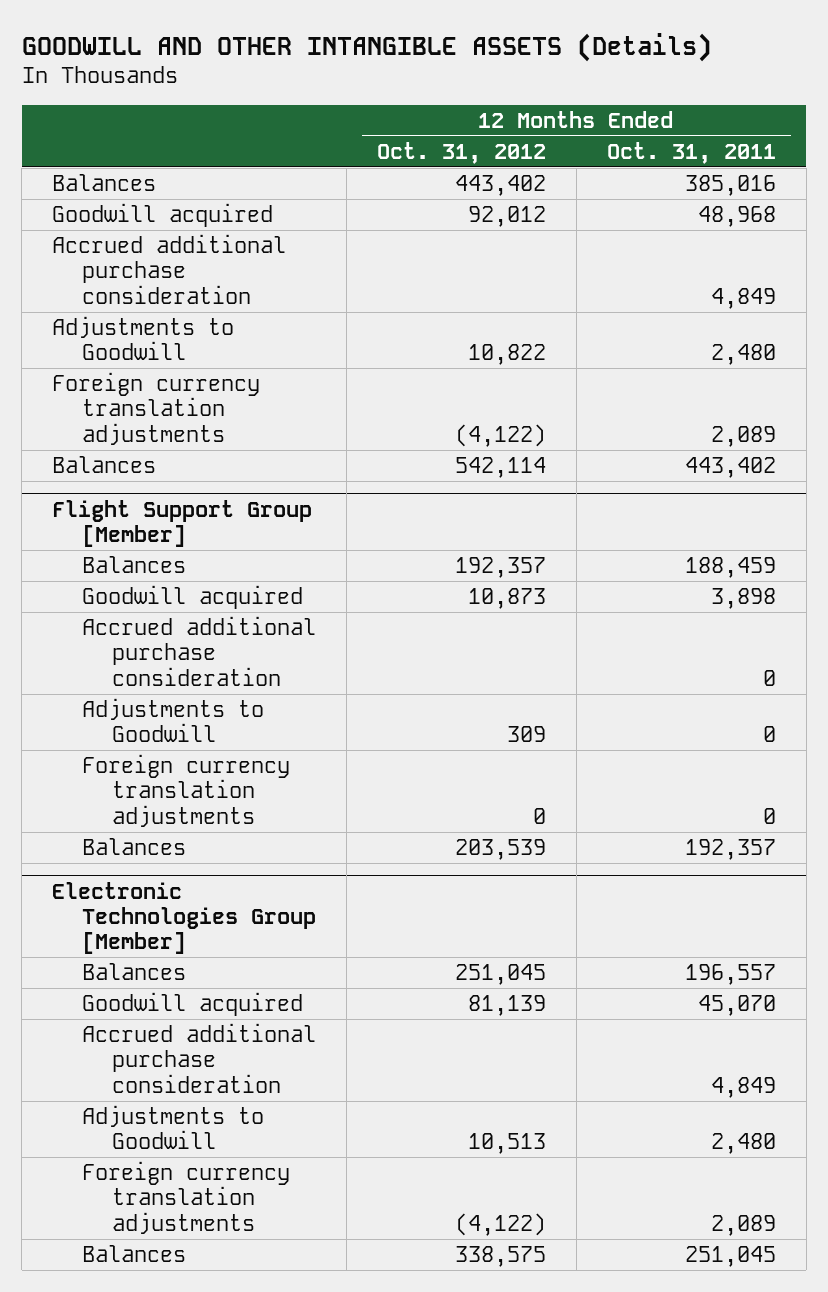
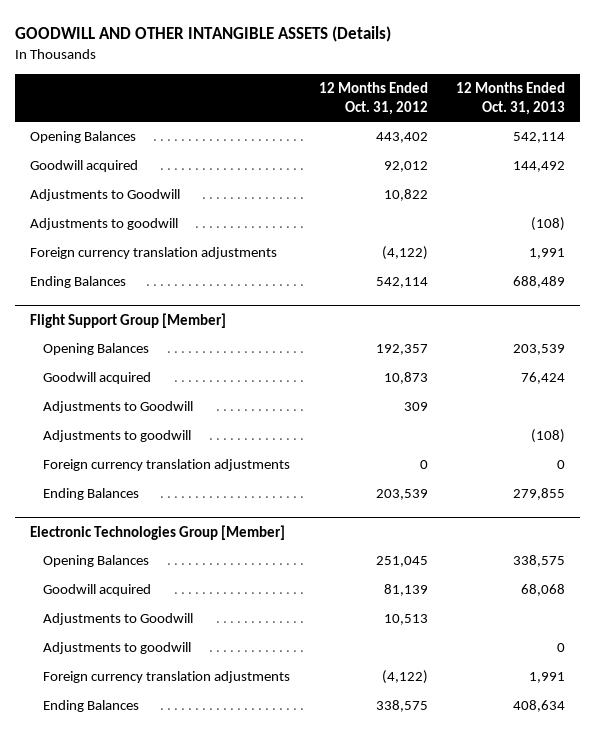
[606,141,776,164] Oct. 31, 2011 -> none
none -> [456,82,566,115] 12 Months Ended Oct. 31, 2013
[52,173,157,191] Balances -> [29,131,136,144] Opening Balances
[52,233,287,304] Accrued additional purchase consideration -> none
none -> [29,218,178,231] Adjustments to goodwill
[52,455,157,473] Balances -> [29,276,126,289] Ending Balances
[82,555,187,573] Balances -> [42,343,149,356] Opening Balances
[82,615,317,686] Accrued additional purchase consideration -> none
none -> [42,430,191,443] Adjustments to goodwill
[82,837,187,855] Balances -> [42,488,139,501] Ending Balances
[82,962,187,980] Balances -> [42,555,149,568] Opening Balances
[82,1022,317,1093] Accrued additional purchase consideration -> none
none -> [42,642,191,655] Adjustments to goodwill
[82,1244,187,1262] Balances -> [42,700,139,713] Ending Balances

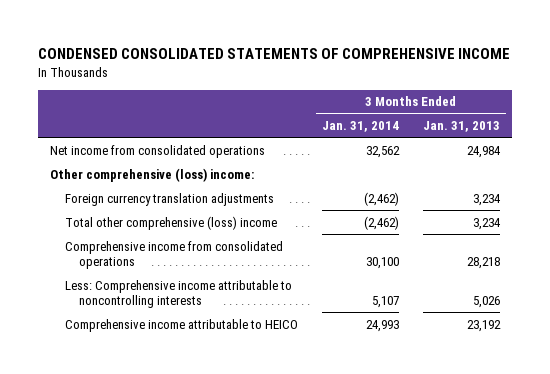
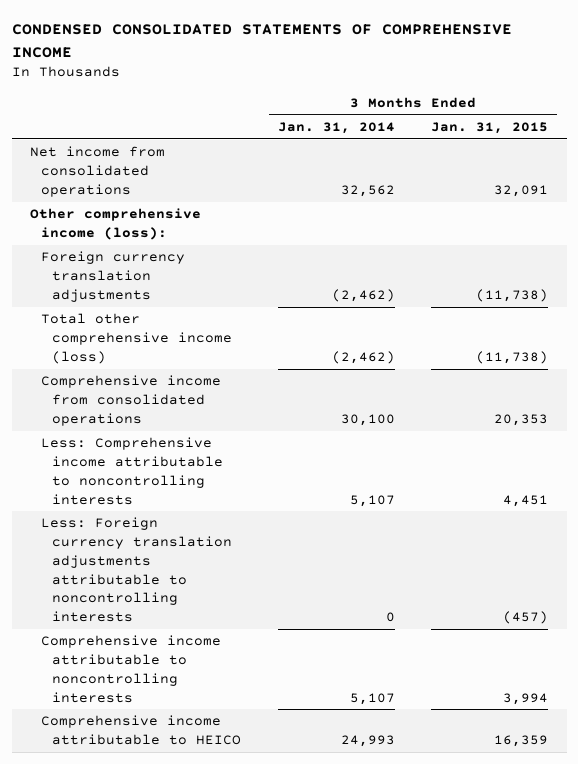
[422,121,500,133] Jan. 31, 2013 -> none
none -> [431,122,549,135] Jan. 31, 2015
[50,167,255,182] Other comprehensive (loss) income: -> [30,208,202,241] Other comprehensive income (loss):
[64,215,277,230] Total other comprehensive (loss) income -> [41,313,233,364] Total other comprehensive income (loss)
none -> [41,517,233,623] Less: Foreign currency translation adjustments attributable to noncontrolling interests
none -> [41,635,222,703] Comprehensive income attributable to noncontrolling interests

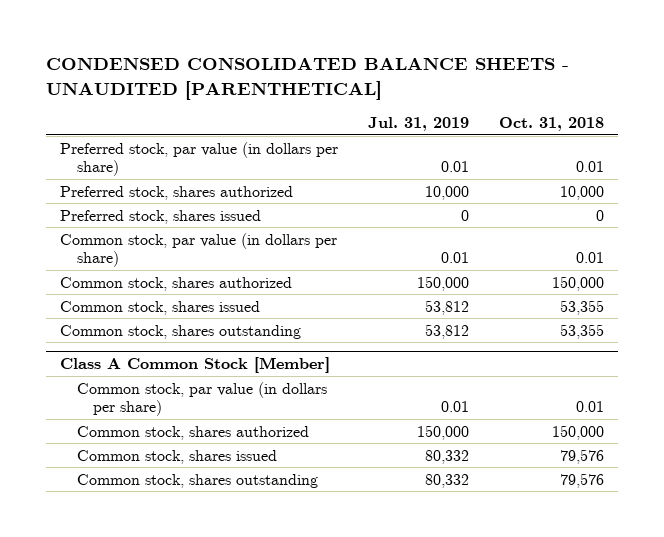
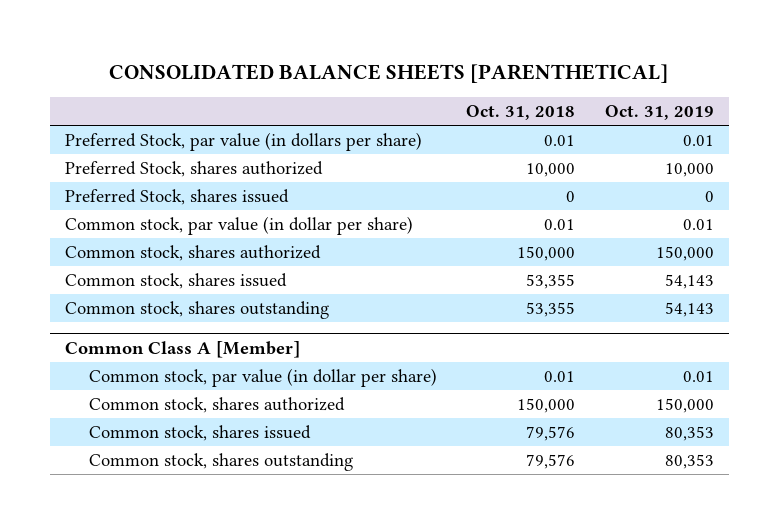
[45,57,569,100] CONDENSED CONSOLIDATED BALANCE SHEETS - UNAUDITED [PARENTHETICAL] -> [109,63,669,83] CONSOLIDATED BALANCE SHEETS [PARENTHETICAL]
[368,117,470,132] Jul. 31, 2019 -> none
none -> [604,105,714,121] Oct. 31, 2019
[60,141,339,176] Preferred stock, par value (in dollars per share) -> [64,132,422,152] Preferred Stock, par value (in dollars per share)
[60,185,294,200] Preferred stock, shares authorized -> [64,161,323,178] Preferred Stock, shares authorized
[60,209,262,224] Preferred stock, shares issued -> [64,189,289,206] Preferred Stock, shares issued
[60,232,338,267] Common stock, par value (in dollars per share) -> [64,216,413,236] Common stock, par value (in dollar per share)
[60,356,331,373] Class A Common Stock [Member] -> [64,340,300,358] Common Class A [Member]
[76,381,327,416] Common stock, par value (in dollars per share) -> [89,368,438,388] Common stock, par value (in dollar per share)

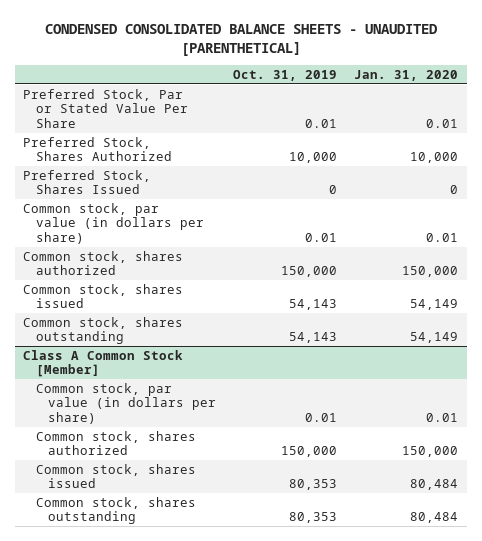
[109,63,669,83] CONSOLIDATED BALANCE SHEETS [PARENTHETICAL] -> [44,24,437,57] CONDENSED CONSOLIDATED BALANCE SHEETS - UNAUDITED [PARENTHETICAL]
[466,105,576,121] Oct. 31, 2018 -> none
none -> [354,69,459,81] Jan. 31, 2020
[64,132,422,152] Preferred Stock, par value (in dollars per share) -> [23,88,188,128] Preferred Stock, Par or Stated Value Per Share
[64,161,323,178] Preferred Stock, shares authorized -> [23,136,172,162] Preferred Stock, Shares Authorized
[64,189,289,206] Preferred Stock, shares issued -> [23,169,152,195] Preferred Stock, Shares Issued
[64,216,413,236] Common stock, par value (in dollar per share) -> [23,202,204,244] Common stock, par value (in dollars per share)
[64,340,300,358] Common Class A [Member] -> [23,349,184,378] Class A Common Stock [Member]
[89,368,438,388] Common stock, par value (in dollar per share) -> [35,382,217,424] Common stock, par value (in dollars per share)

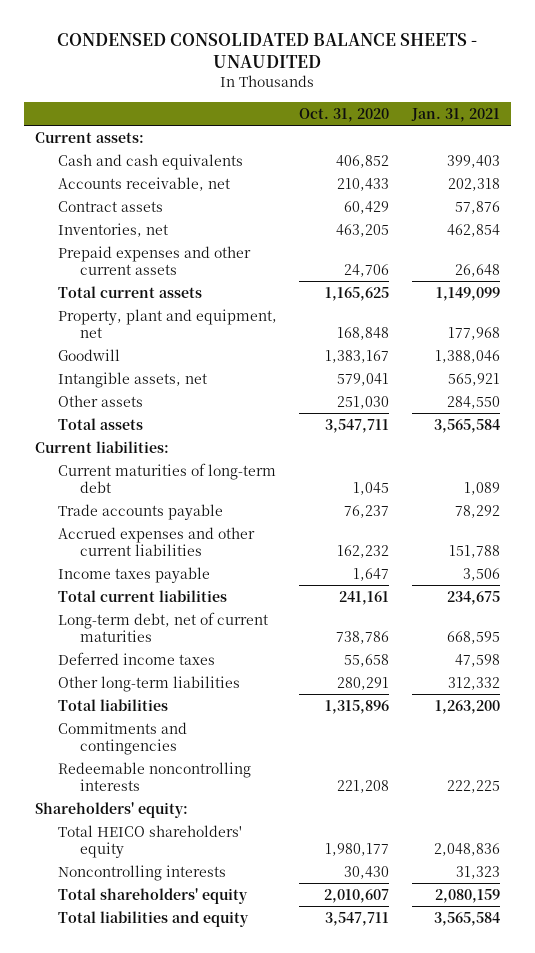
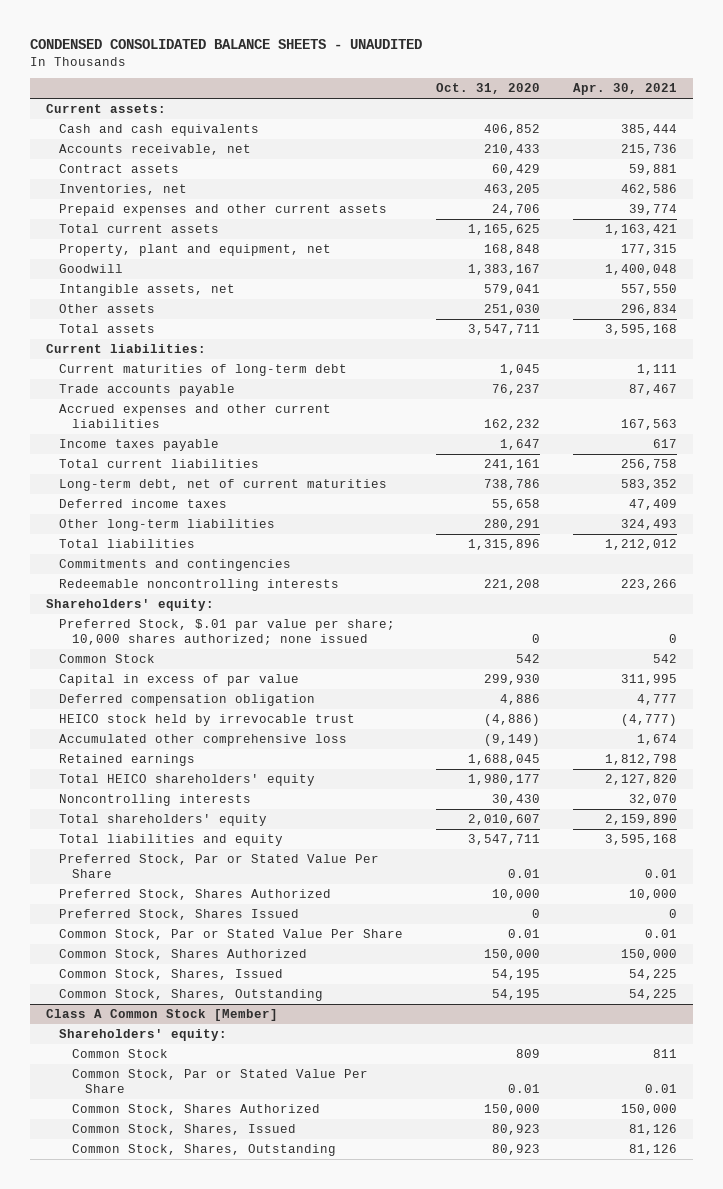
[410,107,500,122] Jan. 31, 2021 -> none
none -> [572,83,677,96] Apr. 30, 2021
none -> [59,619,396,645] Preferred Stock, $.01 par value per share; 10,000 shares authorized; none issued
none -> [59,654,156,664] Common Stock
none -> [59,674,300,687] Capital in excess of par value
none -> [59,694,316,707] Deferred compensation obligation
none -> [59,714,356,727] HEICO stock held by irrevocable trust
none -> [59,734,348,747] Accumulated other comprehensive loss
none -> [59,754,196,767] Retained earnings
none -> [59,854,380,878] Preferred Stock, Par or Stated Value Per Share
none -> [59,889,332,901] Preferred Stock, Shares Authorized
none -> [59,909,300,921] Preferred Stock, Shares Issued
none -> [59,929,404,941] Common Stock, Par or Stated Value Per Share
none -> [59,949,308,961] Common Stock, Shares Authorized
none -> [59,969,284,981] Common Stock, Shares, Issued
none -> [59,989,324,1002] Common Stock, Shares, Outstanding
none -> [46,1009,279,1022] Class A Common Stock [Member]
none -> [59,1029,228,1042] Shareholders' equity:
none -> [72,1049,169,1059] Common Stock
none -> [72,1069,369,1093] Common Stock, Par or Stated Value Per Share
none -> [72,1104,321,1116] Common Stock, Shares Authorized
none -> [72,1124,297,1136] Common Stock, Shares, Issued
none -> [72,1144,337,1157] Common Stock, Shares, Outstanding

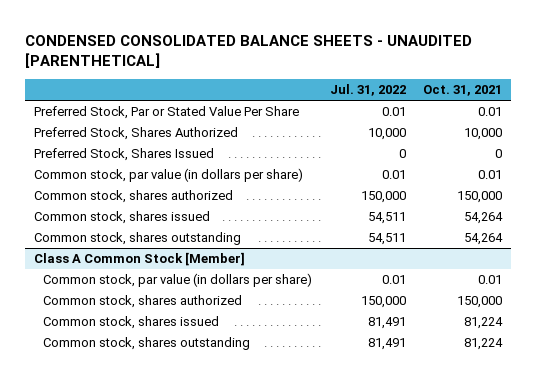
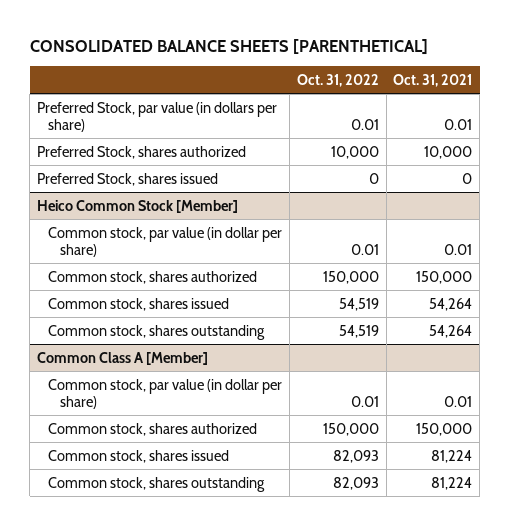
[25,34,473,68] CONDENSED CONSOLIDATED BALANCE SHEETS - UNAUDITED [PARENTHETICAL] -> [29,38,428,55] CONSOLIDATED BALANCE SHEETS [PARENTHETICAL]
[329,84,406,97] Jul. 31, 2022 -> none
none -> [296,73,379,87] Oct. 31, 2022
[34,106,300,120] Preferred Stock, Par or Stated Value Per Share -> [36,101,277,132] Preferred Stock, par value (in dollars per share)
[34,127,239,141] Preferred Stock, Shares Authorized -> [36,145,246,159] Preferred Stock, shares authorized
[34,148,215,162] Preferred Stock, Shares Issued -> [36,172,218,186] Preferred Stock, shares issued
none -> [36,199,238,213] Heico Common Stock [Member]
[34,168,304,183] Common stock, par value (in dollars per share) -> [48,226,283,257] Common stock, par value (in dollar per share)
[34,252,246,267] Class A Common Stock [Member] -> [36,351,208,365] Common Class A [Member]
[43,273,313,288] Common stock, par value (in dollars per share) -> [48,378,283,409] Common stock, par value (in dollar per share)

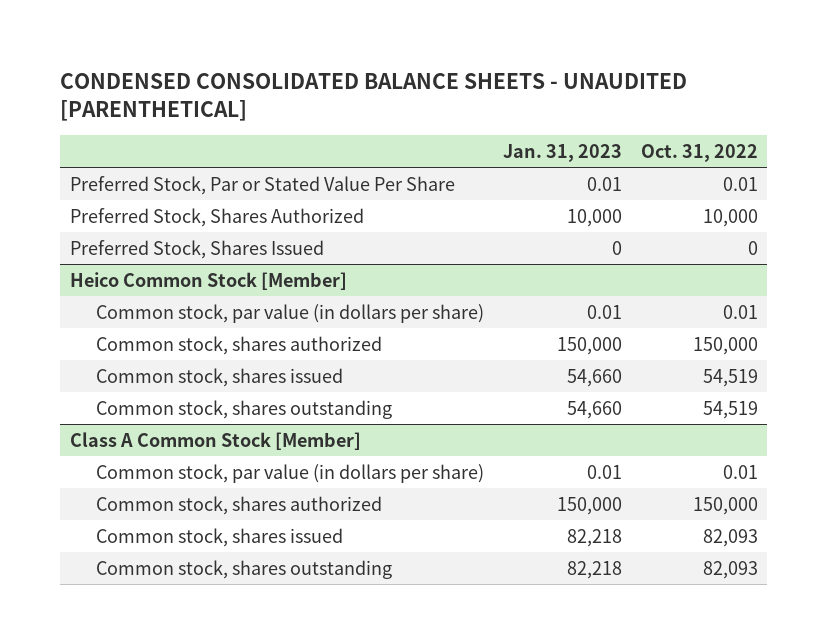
[29,38,428,55] CONSOLIDATED BALANCE SHEETS [PARENTHETICAL] -> [60,72,688,122] CONDENSED CONSOLIDATED BALANCE SHEETS - UNAUDITED [PARENTHETICAL]
[393,73,473,87] Oct. 31, 2021 -> none
none -> [503,144,623,163] Jan. 31, 2023
[36,101,277,132] Preferred Stock, par value (in dollars per share) -> [69,175,455,195] Preferred Stock, Par or Stated Value Per Share
[36,145,246,159] Preferred Stock, shares authorized -> [69,207,364,227] Preferred Stock, Shares Authorized
[36,172,218,186] Preferred Stock, shares issued -> [69,239,324,259] Preferred Stock, Shares Issued
[48,226,283,257] Common stock, par value (in dollar per share) -> [96,303,485,323] Common stock, par value (in dollars per share)
[36,351,208,365] Common Class A [Member] -> [69,431,361,450] Class A Common Stock [Member]
[48,378,283,409] Common stock, par value (in dollar per share) -> [96,463,485,483] Common stock, par value (in dollars per share)

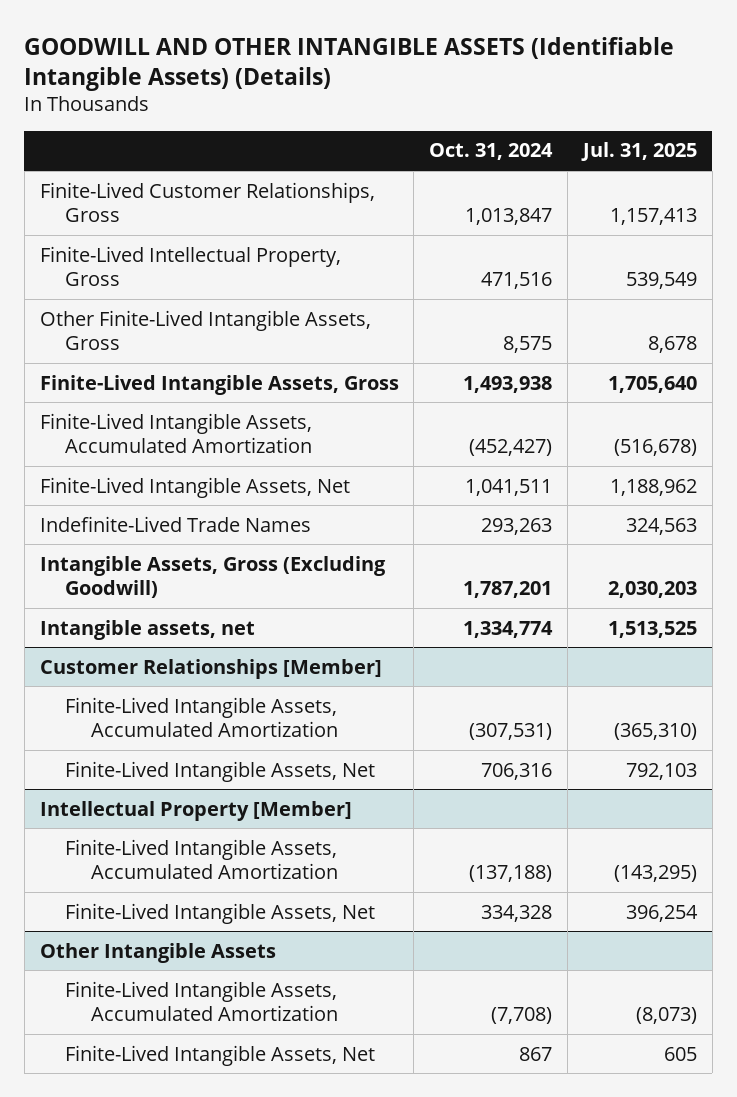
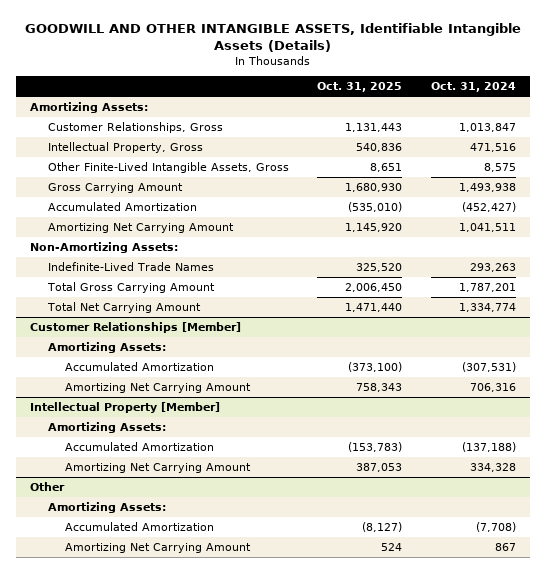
[24,36,675,91] GOODWILL AND OTHER INTANGIBLE ASSETS (Identifiable Intangible Assets) (Details) -> [24,23,521,53] GOODWILL AND OTHER INTANGIBLE ASSETS, Identifiable Intangible Assets (Details)
[580,142,697,162] Jul. 31, 2025 -> none
none -> [317,82,403,93] Oct. 31, 2025
none -> [30,102,149,114] Amortizing Assets:
[39,181,375,222] Finite-Lived Customer Relationships, Gross -> [47,122,223,134] Customer Relationships, Gross
[39,245,341,286] Finite-Lived Intellectual Property, Gross -> [47,142,203,154] Intellectual Property, Gross
[39,374,399,395] Finite-Lived Intangible Assets, Gross -> [47,183,183,194] Gross Carrying Amount
[39,412,313,453] Finite-Lived Intangible Assets, Accumulated Amortization -> [47,202,197,212] Accumulated Amortization
[39,476,350,498] Finite-Lived Intangible Assets, Net -> [47,223,234,234] Amortizing Net Carrying Amount
none -> [30,242,179,254] Non-Amortizing Assets:
[39,555,386,598] Intangible Assets, Gross (Excluding Goodwill) -> [46,282,215,294] Total Gross Carrying Amount
[39,619,255,640] Intangible assets, net -> [46,302,201,314] Total Net Carrying Amount
none -> [47,342,166,354] Amortizing Assets:
[65,696,339,737] Finite-Lived Intangible Assets, Accumulated Amortization -> [65,362,215,372] Accumulated Amortization
[65,760,376,782] Finite-Lived Intangible Assets, Net -> [65,383,252,394] Amortizing Net Carrying Amount
none -> [47,422,166,434] Amortizing Assets:
[65,838,339,879] Finite-Lived Intangible Assets, Accumulated Amortization -> [65,442,215,452] Accumulated Amortization
[65,902,376,924] Finite-Lived Intangible Assets, Net -> [65,463,252,474] Amortizing Net Carrying Amount
[39,942,276,963] Other Intangible Assets -> [30,482,66,492] Other
none -> [47,502,166,514] Amortizing Assets:
[65,980,339,1021] Finite-Lived Intangible Assets, Accumulated Amortization -> [65,522,215,532] Accumulated Amortization
[65,1044,376,1066] Finite-Lived Intangible Assets, Net -> [65,543,252,554] Amortizing Net Carrying Amount

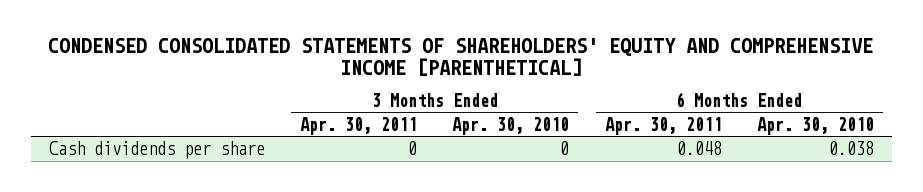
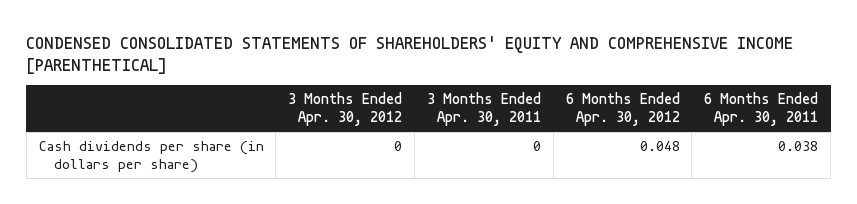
[452,117,570,136] Apr. 30, 2010 -> none
[757,117,875,136] Apr. 30, 2010 -> none
none -> [288,92,403,127] 3 Months Ended Apr. 30, 2012
none -> [565,92,680,127] 6 Months Ended Apr. 30, 2012
[48,141,265,160] Cash dividends per share -> [38,141,264,173] Cash dividends per share (in dollars per share)
[676,141,722,156] 0.048 -> [778,141,819,152] 0.038

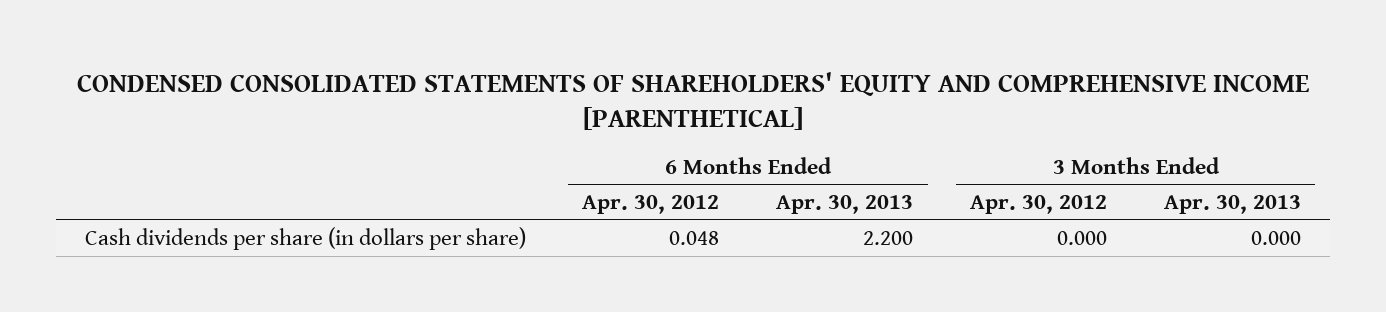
[426,92,541,127] 3 Months Ended Apr. 30, 2011 -> none
[704,92,819,127] 6 Months Ended Apr. 30, 2011 -> none
none -> [776,195,914,215] Apr. 30, 2013
none -> [1164,195,1302,215] Apr. 30, 2013
[394,141,403,152] 0 -> [1057,231,1108,246] 0.000

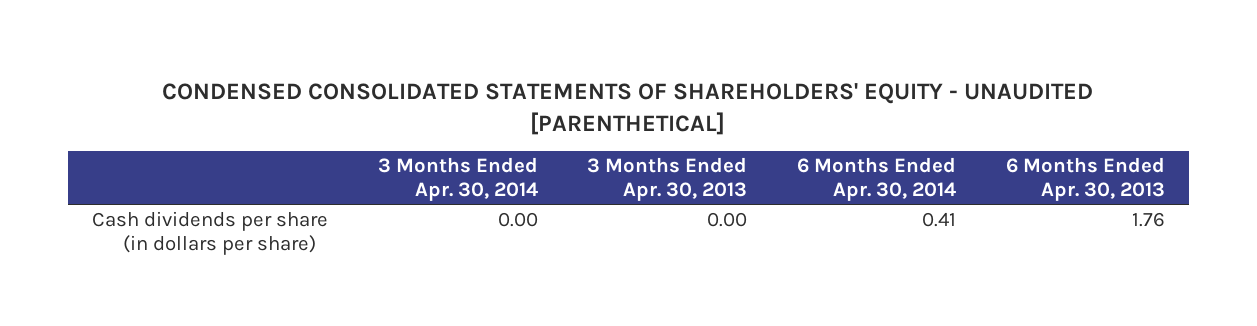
[76,71,1309,131] CONDENSED CONSOLIDATED STATEMENTS OF SHAREHOLDERS' EQUITY AND COMPREHENSIVE INCOME [PARENTHETICAL] -> [162,83,1094,135] CONDENSED CONSOLIDATED STATEMENTS OF SHAREHOLDERS' EQUITY - UNAUDITED [PARENTHETICAL]
[582,195,720,215] Apr. 30, 2012 -> none
[970,195,1108,215] Apr. 30, 2012 -> none
none -> [377,157,538,201] 3 Months Ended Apr. 30, 2014
none -> [797,157,957,201] 6 Months Ended Apr. 30, 2014
[863,231,914,246] 2.200 -> [1131,212,1165,228] 1.76
[1251,231,1302,246] 0.000 -> [707,212,748,228] 0.00

